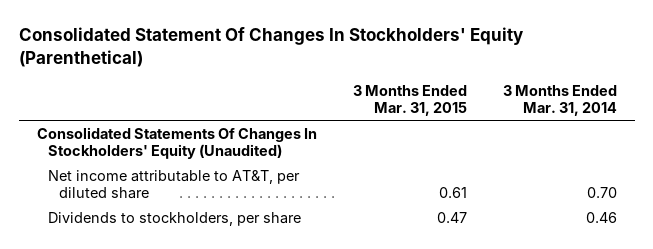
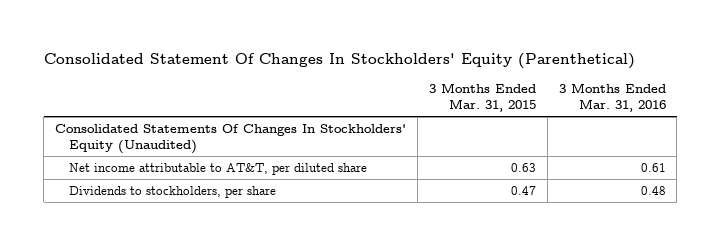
[502,85,617,117] 3 Months Ended Mar. 31, 2014 -> none
none -> [558,83,666,112] 3 Months Ended Mar. 31, 2016
[438,186,467,198] 0.61 -> [510,163,536,173] 0.63

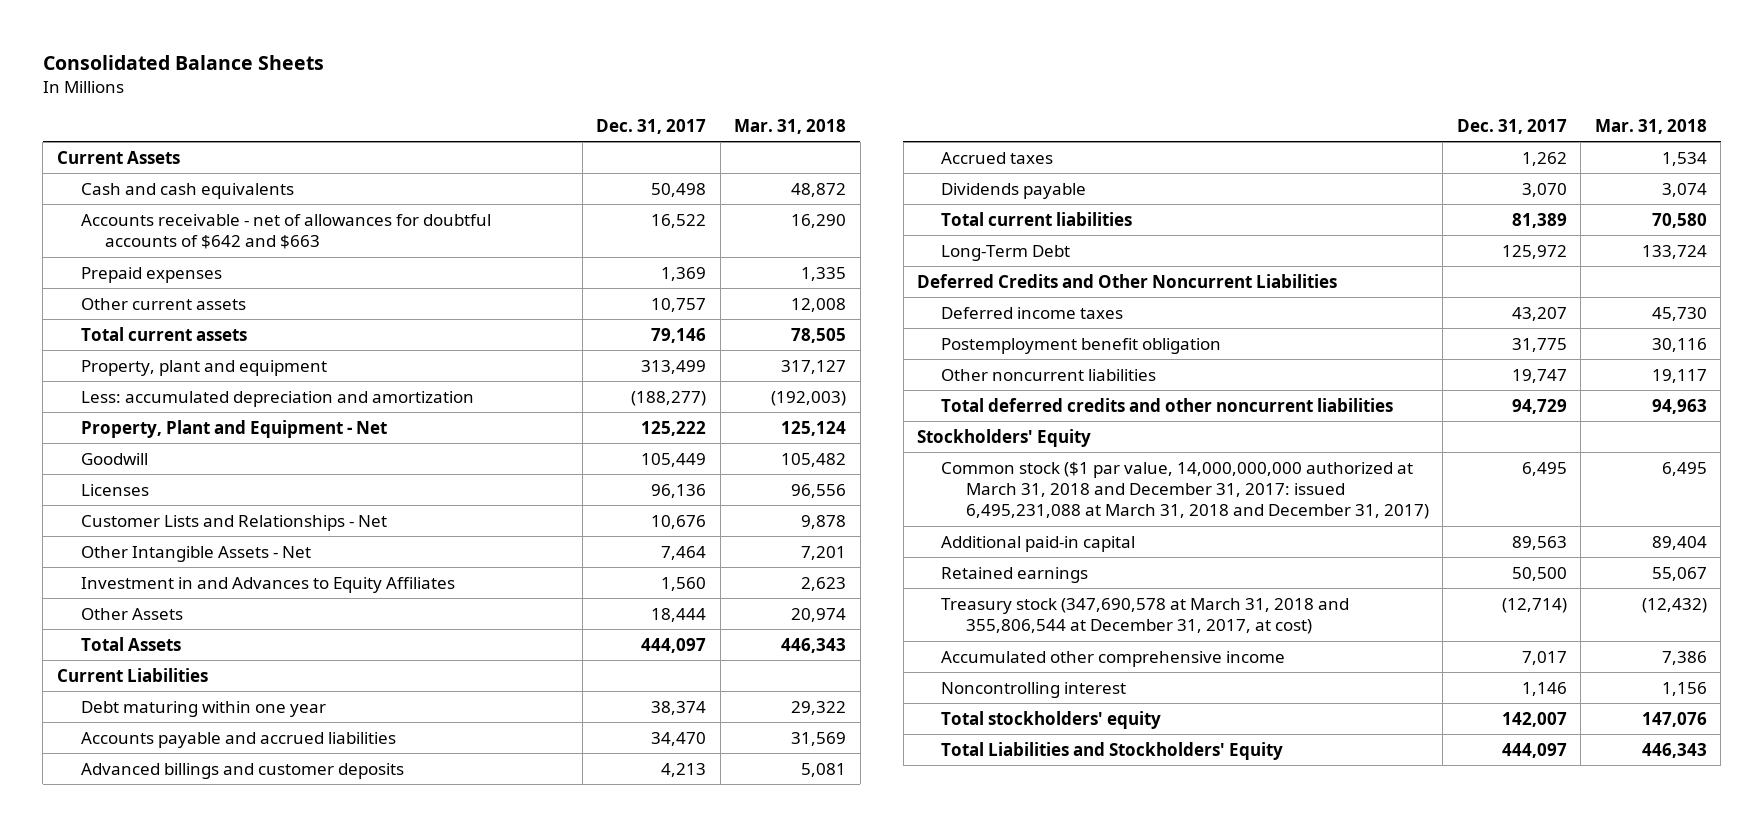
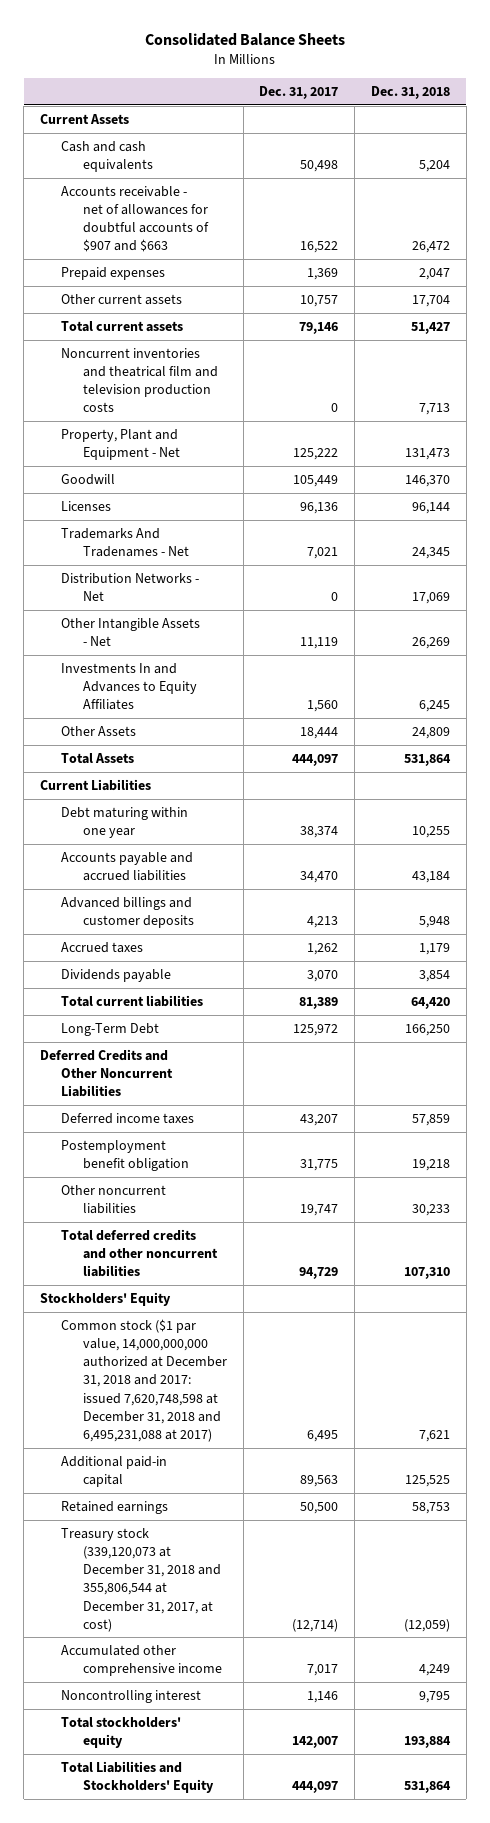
[734,118,847,134] Mar. 31, 2018 -> none
none -> [371,86,451,100] Dec. 31, 2018
[81,213,492,250] Accounts receivable - net of allowances for doubtful accounts of $642 and $663 -> [61,185,209,253] Accounts receivable - net of allowances for doubtful accounts of $907 and $663
[81,359,328,376] Property, plant and equipment -> none
[81,390,475,407] Less: accumulated depreciation and amortization -> none
none -> [61,347,218,413] Noncurrent inventories and theatrical film and television production costs
[81,514,388,531] Customer Lists and Relationships - Net -> none
none -> [61,527,189,558] Trademarks And Tradenames - Net
none -> [61,572,200,602] Distribution Networks - Net
[661,545,707,560] 7,464 -> [300,637,339,650] 11,119
[81,576,456,593] Investment in and Advances to Equity Affiliates -> [61,662,197,711] Investments In and Advances to Equity Affiliates
[941,461,1429,520] Common stock ($1 par value, 14,000,000,000 authorized at March 31, 2018 and December 31, 2017: issued 6,495,231,088 at March 31, 2018 and December 31, 2017) -> [61,1318,227,1442] Common stock ($1 par value, 14,000,000,000 authorized at December 31, 2018 and 2017: issued 7,620,748,598 at December 31, 2018 and 6,495,231,088 at 2017)
[941,597,1350,635] Treasury stock (347,690,578 at March 31, 2018 and 355,806,544 at December 31, 2017, at cost) -> [61,1527,221,1632] Treasury stock (339,120,073 at December 31, 2018 and 355,806,544 at December 31, 2017, at cost)

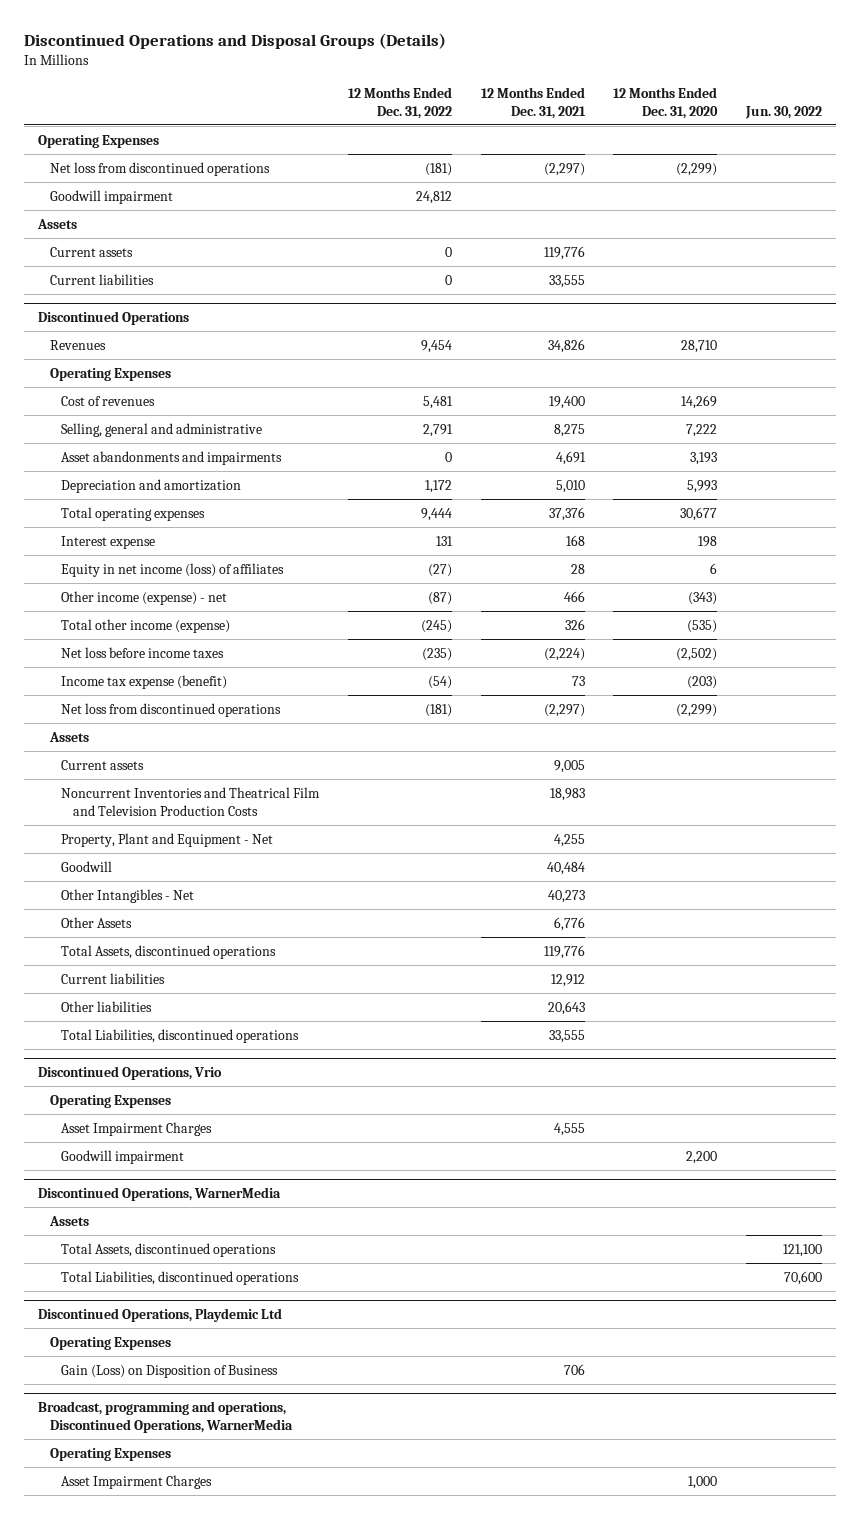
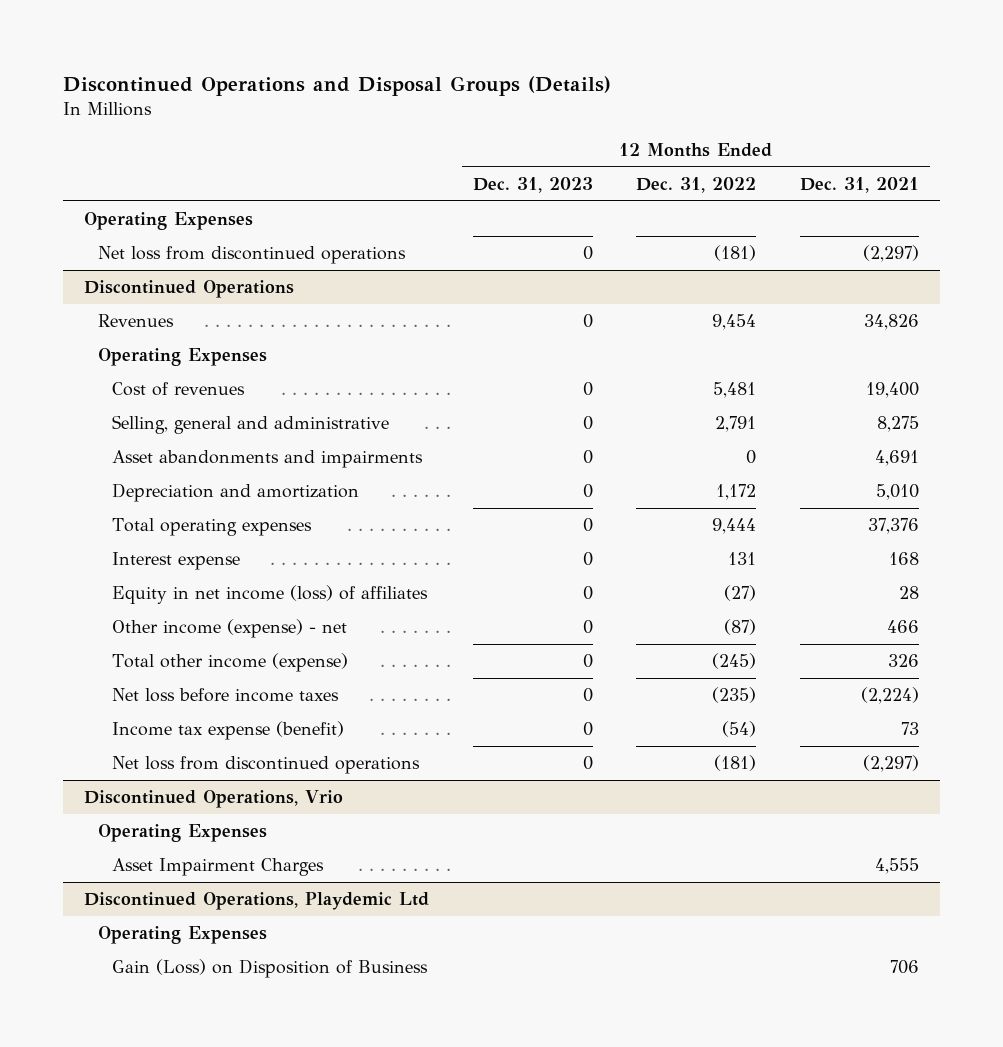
[613,86,719,119] 12 Months Ended Dec. 31, 2020 -> none
[744,105,822,119] Jun. 30, 2022 -> none
none -> [472,176,593,193] Dec. 31, 2023
[49,189,173,204] Goodwill impairment -> none
[37,218,78,229] Assets -> none
[49,246,133,257] Current assets -> none
[49,273,154,285] Current liabilities -> none
[48,731,89,742] Assets -> none
[61,759,145,770] Current assets -> none
[61,786,321,816] Noncurrent Inventories and Theatrical Film and Television Production Costs -> none
[61,832,274,847] Property, Plant and Equipment - Net -> none
[61,860,113,872] Goodwill -> none
[61,888,195,903] Other Intangibles - Net -> none
[61,916,133,928] Other Assets -> none
[61,944,277,959] Total Assets, discontinued operations -> none
[61,972,166,984] Current liabilities -> none
[61,1000,153,1012] Other liabilities -> none
[61,1028,300,1043] Total Liabilities, discontinued operations -> none
[61,1149,185,1164] Goodwill impairment -> none
[38,1186,282,1201] Discontinued Operations, WarnerMedia -> none
[48,1215,89,1226] Assets -> none
[61,1242,277,1257] Total Assets, discontinued operations -> none
[61,1270,300,1285] Total Liabilities, discontinued operations -> none
[38,1400,293,1434] Broadcast, programming and operations, Discontinued Operations, WarnerMedia -> none
[49,1447,171,1461] Operating Expenses -> none
[61,1474,213,1489] Asset Impairment Charges -> none

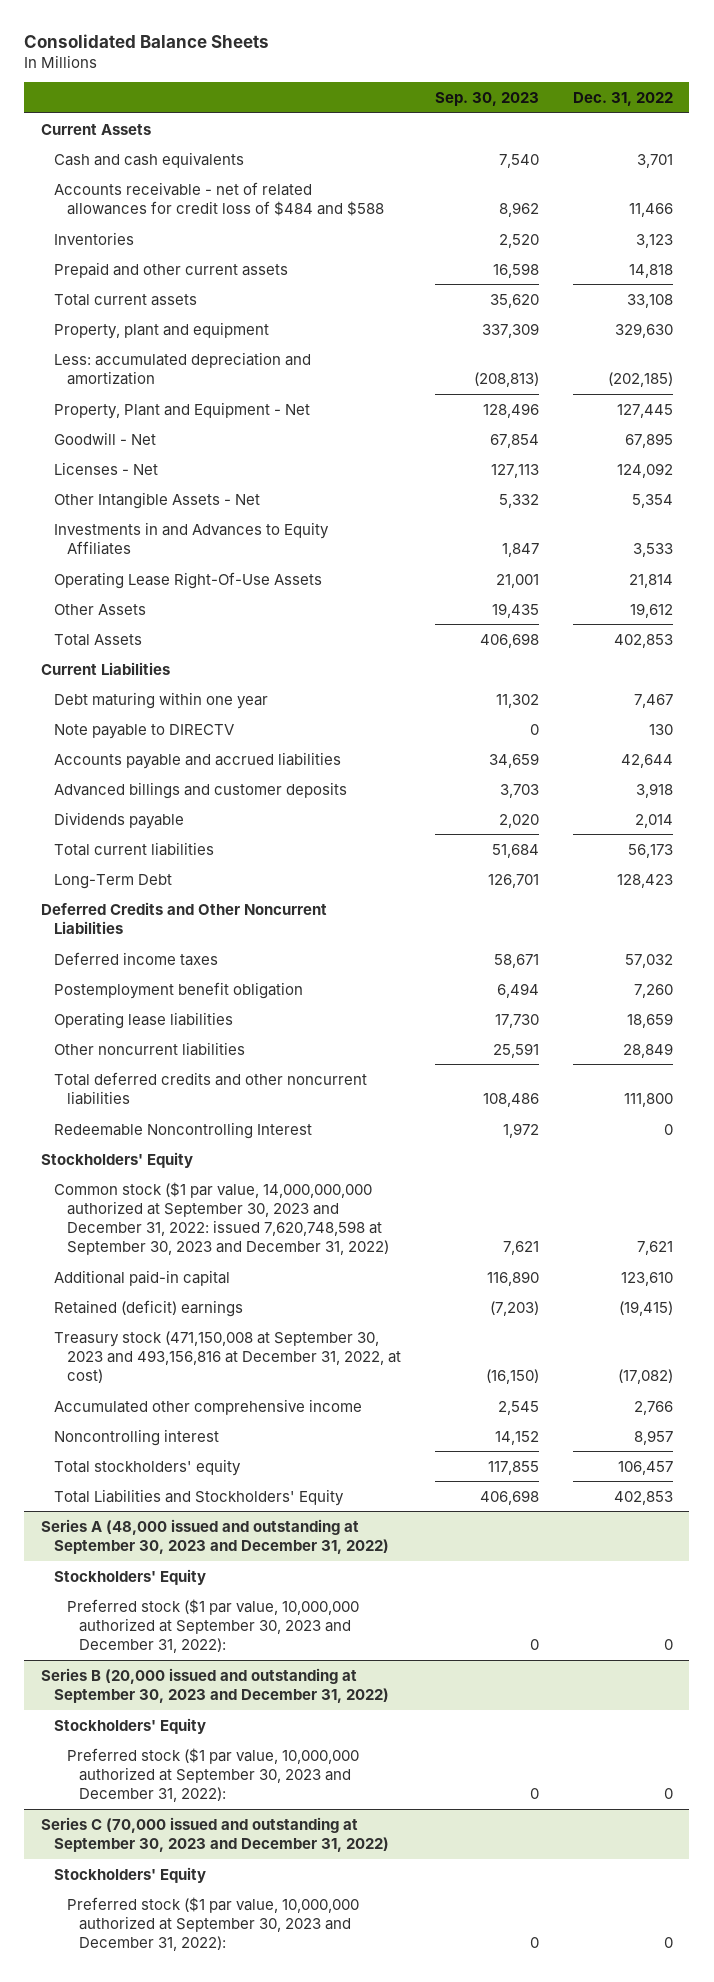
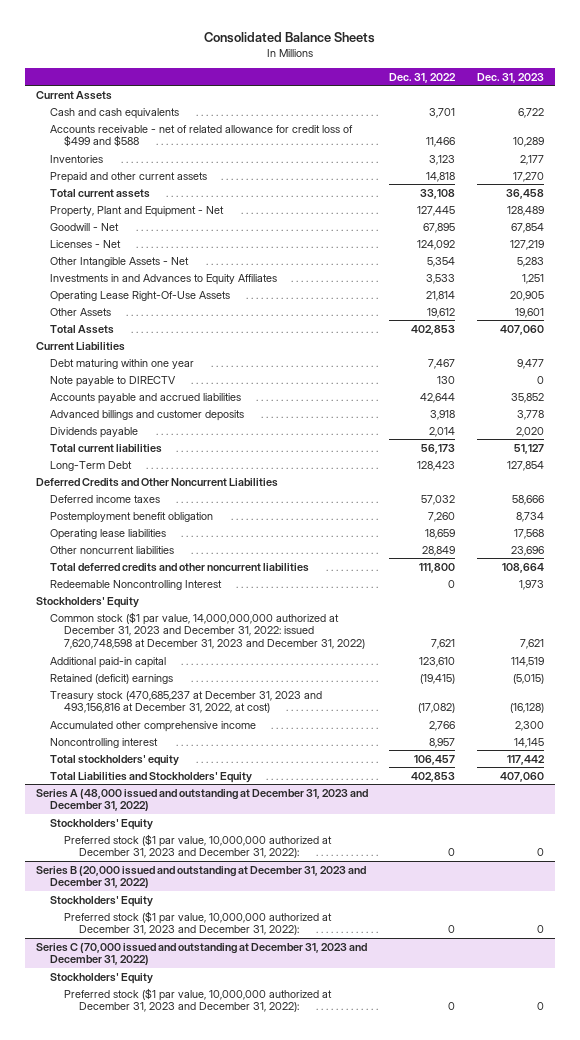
[434,91,539,106] Sep. 30, 2023 -> none
none -> [477,72,545,83] Dec. 31, 2023
[54,181,384,216] Accounts receivable - net of related allowances for credit loss of $484 and $588 -> [49,124,353,148] Accounts receivable - net of related allowance for credit loss of $499 and $588
[54,321,270,339] Property, plant and equipment -> none
[54,351,312,385] Less: accumulated depreciation and amortization -> none
[54,1181,389,1256] Common stock ($1 par value, 14,000,000,000 authorized at September 30, 2023 and December 31, 2022: issued 7,620,748,598 at September 30, 2023 and December 31, 2022) -> [49,611,366,650] Common stock ($1 par value, 14,000,000,000 authorized at December 31, 2023 and December 31, 2022: issued 7,620,748,598 at December 31, 2023 and December 31, 2022)
[54,1330,401,1384] Treasury stock (471,150,008 at September 30, 2023 and 493,156,816 at December 31, 2022, at cost) -> [49,690,322,714] Treasury stock (470,685,237 at December 31, 2023 and 493,156,816 at December 31, 2022, at cost)
[41,1518,390,1554] Series A (48,000 issued and outstanding at September 30, 2023 and December 31, 2022) -> [35,788,368,812] Series A (48,000 issued and outstanding at December 31, 2023 and December 31, 2022)
[66,1598,359,1654] Preferred stock ($1 par value, 10,000,000 authorized at September 30, 2023 and December 31, 2022): -> [64,833,333,859] Preferred stock ($1 par value, 10,000,000 authorized at December 31, 2023 and December 31, 2022):
[41,1667,390,1703] Series B (20,000 issued and outstanding at September 30, 2023 and December 31, 2022) -> [35,865,366,889] Series B (20,000 issued and outstanding at December 31, 2023 and December 31, 2022)
[66,1747,359,1803] Preferred stock ($1 par value, 10,000,000 authorized at September 30, 2023 and December 31, 2022): -> [64,910,333,936] Preferred stock ($1 par value, 10,000,000 authorized at December 31, 2023 and December 31, 2022):
[41,1816,390,1852] Series C (70,000 issued and outstanding at September 30, 2023 and December 31, 2022) -> [35,942,367,966] Series C (70,000 issued and outstanding at December 31, 2023 and December 31, 2022)
[66,1896,359,1952] Preferred stock ($1 par value, 10,000,000 authorized at September 30, 2023 and December 31, 2022): -> [64,987,333,1013] Preferred stock ($1 par value, 10,000,000 authorized at December 31, 2023 and December 31, 2022):

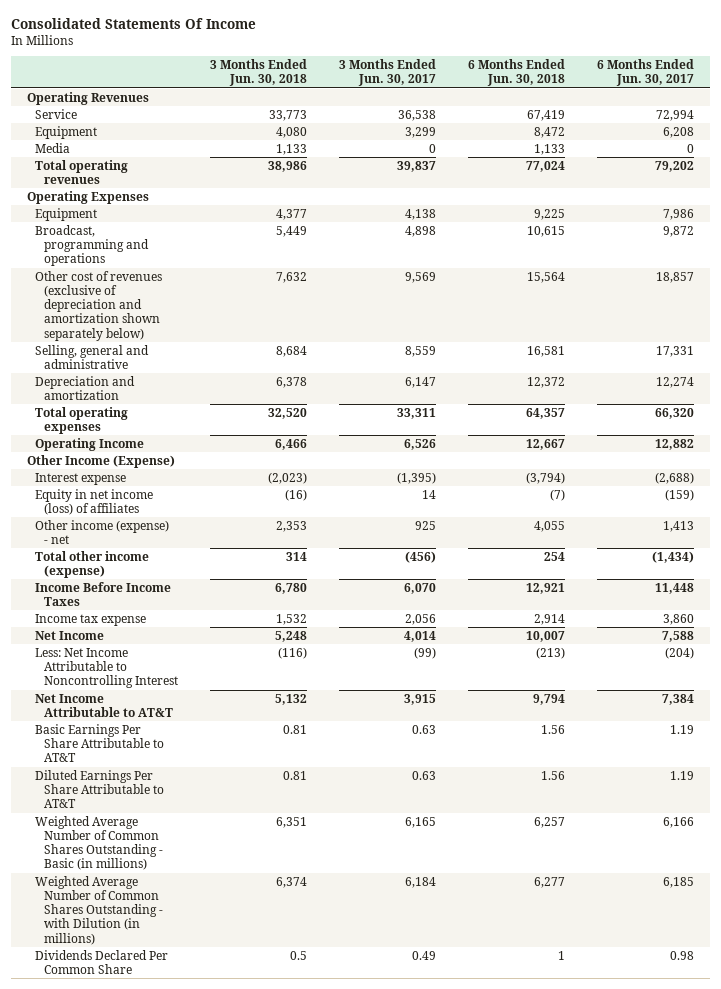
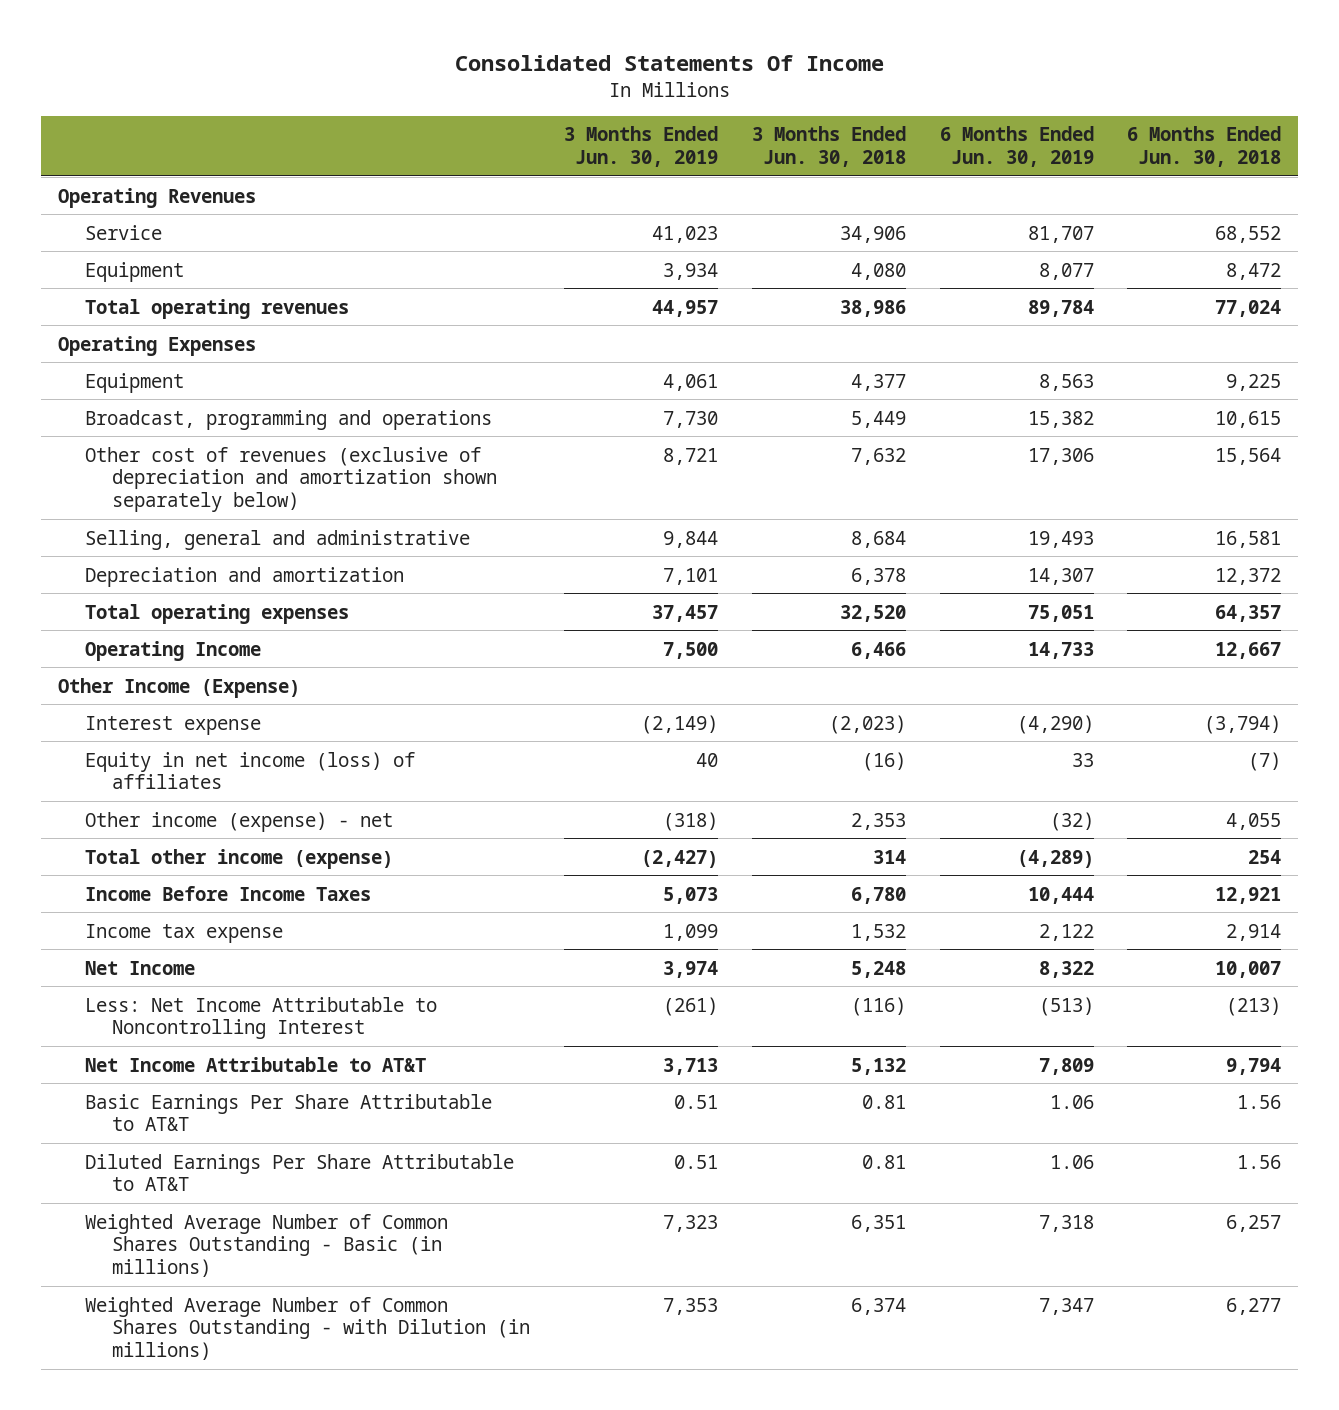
[339,59,437,87] 3 Months Ended Jun. 30, 2017 -> none
[597,59,695,87] 6 Months Ended Jun. 30, 2017 -> none
none -> [564,126,719,168] 3 Months Ended Jun. 30, 2019
none -> [939,126,1094,168] 6 Months Ended Jun. 30, 2019
[269,109,308,121] 33,773 -> [839,225,906,243] 34,906
[527,109,566,121] 67,419 -> [1215,225,1282,243] 68,552
[35,142,71,153] Media -> none
[35,949,169,974] Dividends Declared Per Common Share -> none

